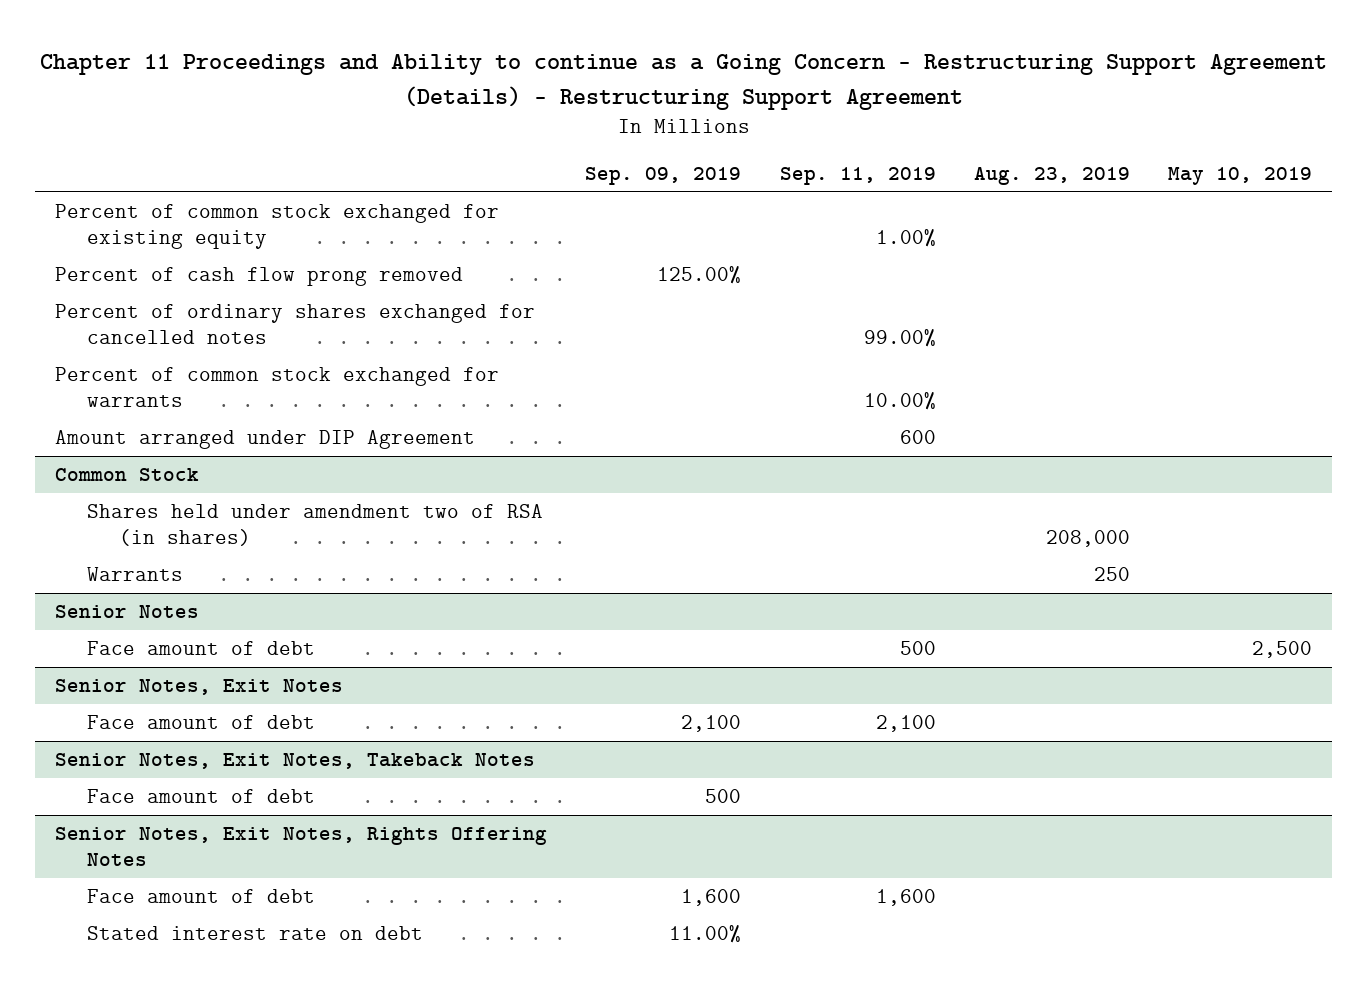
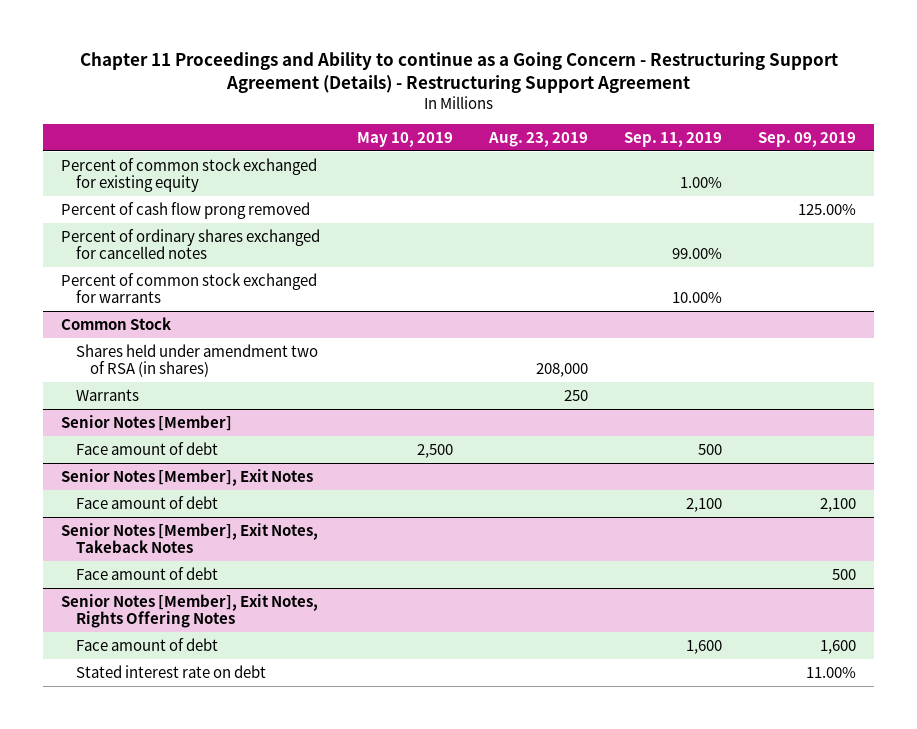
[54,430,475,450] Amount arranged under DIP Agreement -> none
[54,605,199,619] Senior Notes -> [61,414,233,431] Senior Notes [Member]
[54,679,343,696] Senior Notes, Exit Notes -> [61,468,314,486] Senior Notes [Member], Exit Notes
[54,753,535,770] Senior Notes, Exit Notes, Takeback Notes -> [61,522,319,554] Senior Notes [Member], Exit Notes, Takeback Notes
[54,827,547,867] Senior Notes, Exit Notes, Rights Offering Notes -> [61,593,319,629] Senior Notes [Member], Exit Notes, Rights Offering Notes

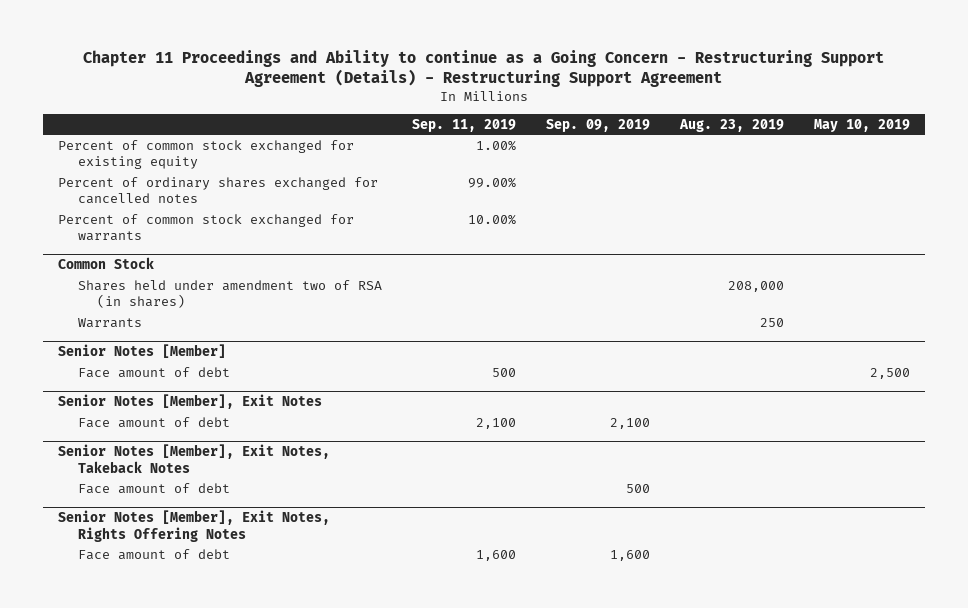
[61,201,311,219] Percent of cash flow prong removed -> none
[75,664,266,678] Stated interest rate on debt -> none

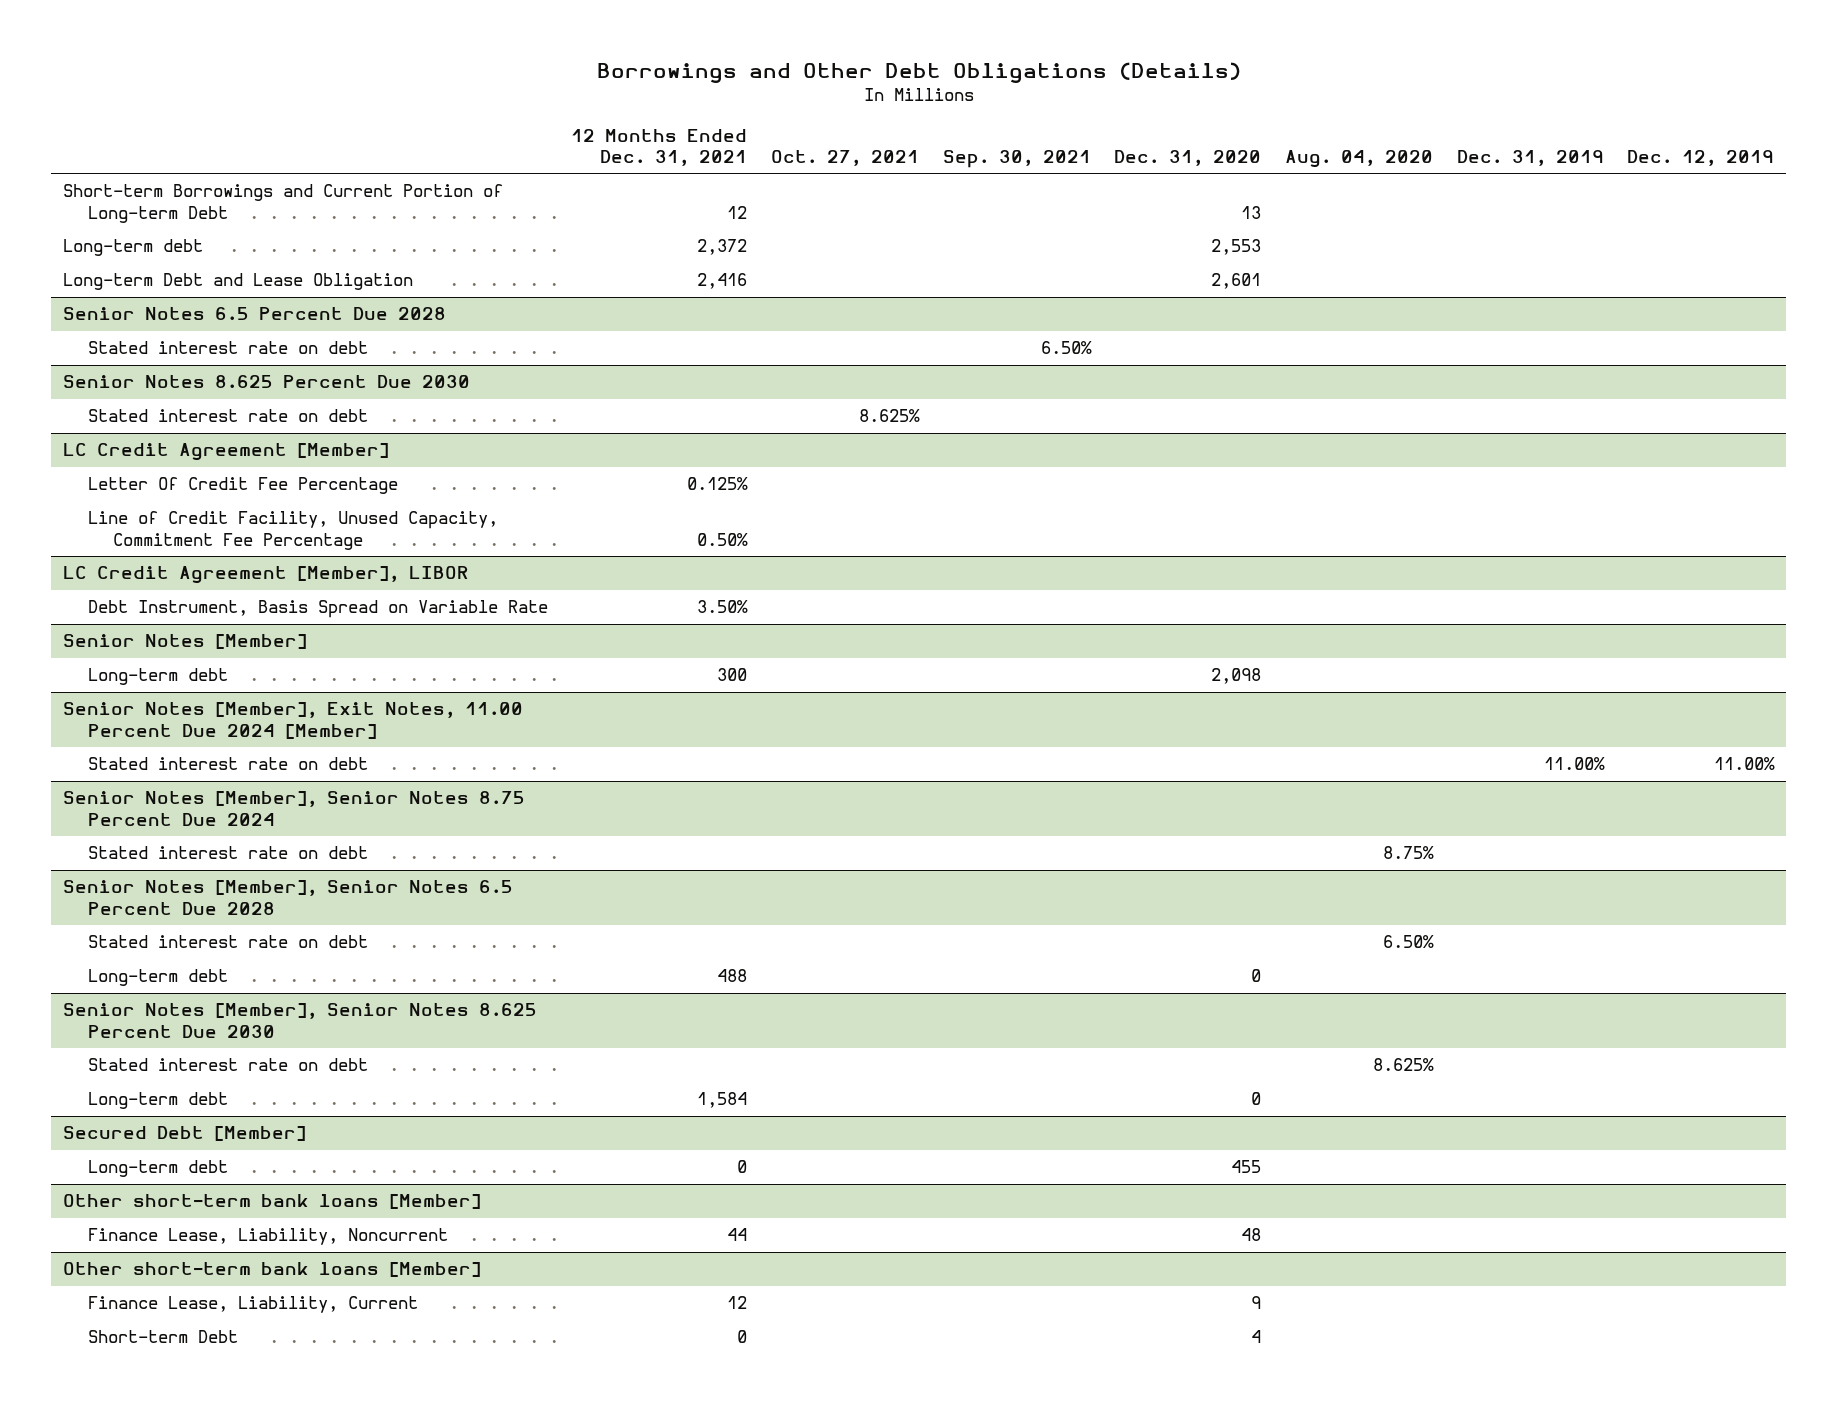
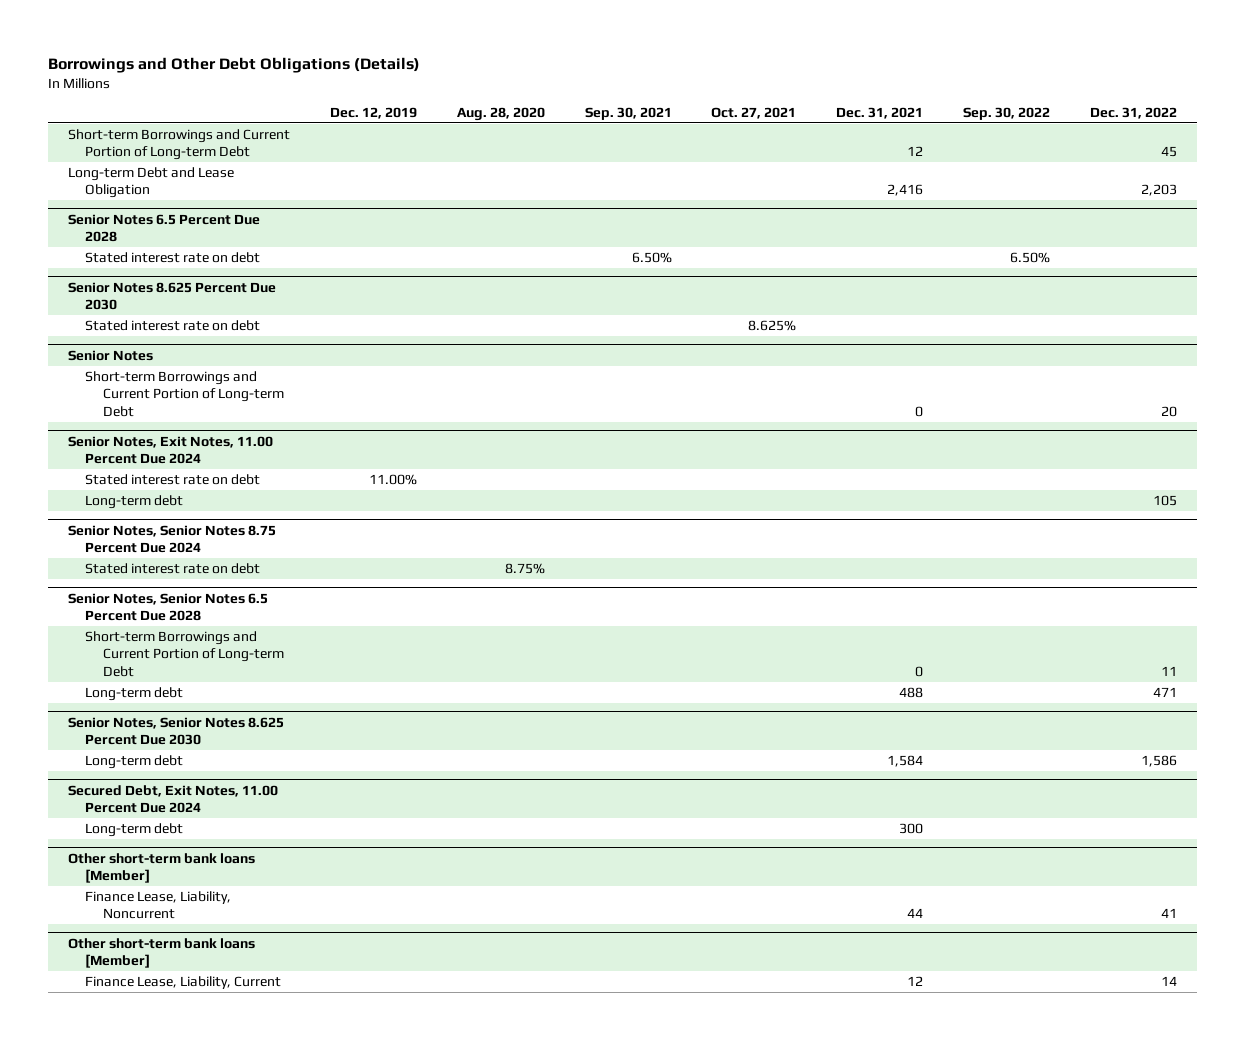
[571,128,748,167] 12 Months Ended Dec. 31, 2021 -> none
[1114,150,1262,167] Dec. 31, 2020 -> none
[1285,150,1434,169] Aug. 04, 2020 -> none
[1456,150,1604,167] Dec. 31, 2019 -> none
none -> [456,106,545,121] Aug. 28, 2020
none -> [836,106,924,119] Dec. 31, 2021
none -> [963,106,1051,120] Sep. 30, 2022
none -> [1090,106,1178,119] Dec. 31, 2022
[62,239,203,257] Long-term debt -> none
[62,443,389,462] LC Credit Agreement [Member] -> none
[87,477,398,495] Letter Of Credit Fee Percentage -> none
[87,511,498,551] Line of Credit Facility, Unused Capacity, Commitment Fee Percentage -> none
[62,566,469,585] LC Credit Agreement [Member], LIBOR -> none
[87,600,548,619] Debt Instrument, Basis Spread on Variable Rate -> none
[87,668,228,686] Long-term debt -> none
[62,634,307,650] Senior Notes [Member] -> [67,349,153,361] Senior Notes
none -> [85,370,284,417] Short-term Borrowings and Current Portion of Long-term Debt
[62,702,523,740] Senior Notes [Member], Exit Notes, 11.00 Percent Due 2024 [Member] -> [67,435,273,464] Senior Notes, Exit Notes, 11.00 Percent Due 2024
none -> [85,494,184,509] Long-term debt
[62,791,525,827] Senior Notes [Member], Senior Notes 8.75 Percent Due 2024 -> [67,524,276,553] Senior Notes, Senior Notes 8.75 Percent Due 2024
[87,935,368,949] Stated interest rate on debt -> none
[62,880,513,916] Senior Notes [Member], Senior Notes 6.5 Percent Due 2028 -> [67,592,268,621] Senior Notes, Senior Notes 6.5 Percent Due 2028
none -> [85,630,284,677] Short-term Borrowings and Current Portion of Long-term Debt
[87,1058,368,1072] Stated interest rate on debt -> none
[62,1003,537,1039] Senior Notes [Member], Senior Notes 8.625 Percent Due 2030 -> [67,716,284,745] Senior Notes, Senior Notes 8.625 Percent Due 2030
[62,1126,306,1142] Secured Debt [Member] -> [67,784,278,813] Secured Debt, Exit Notes, 11.00 Percent Due 2024
[87,1330,238,1344] Short-term Debt -> none

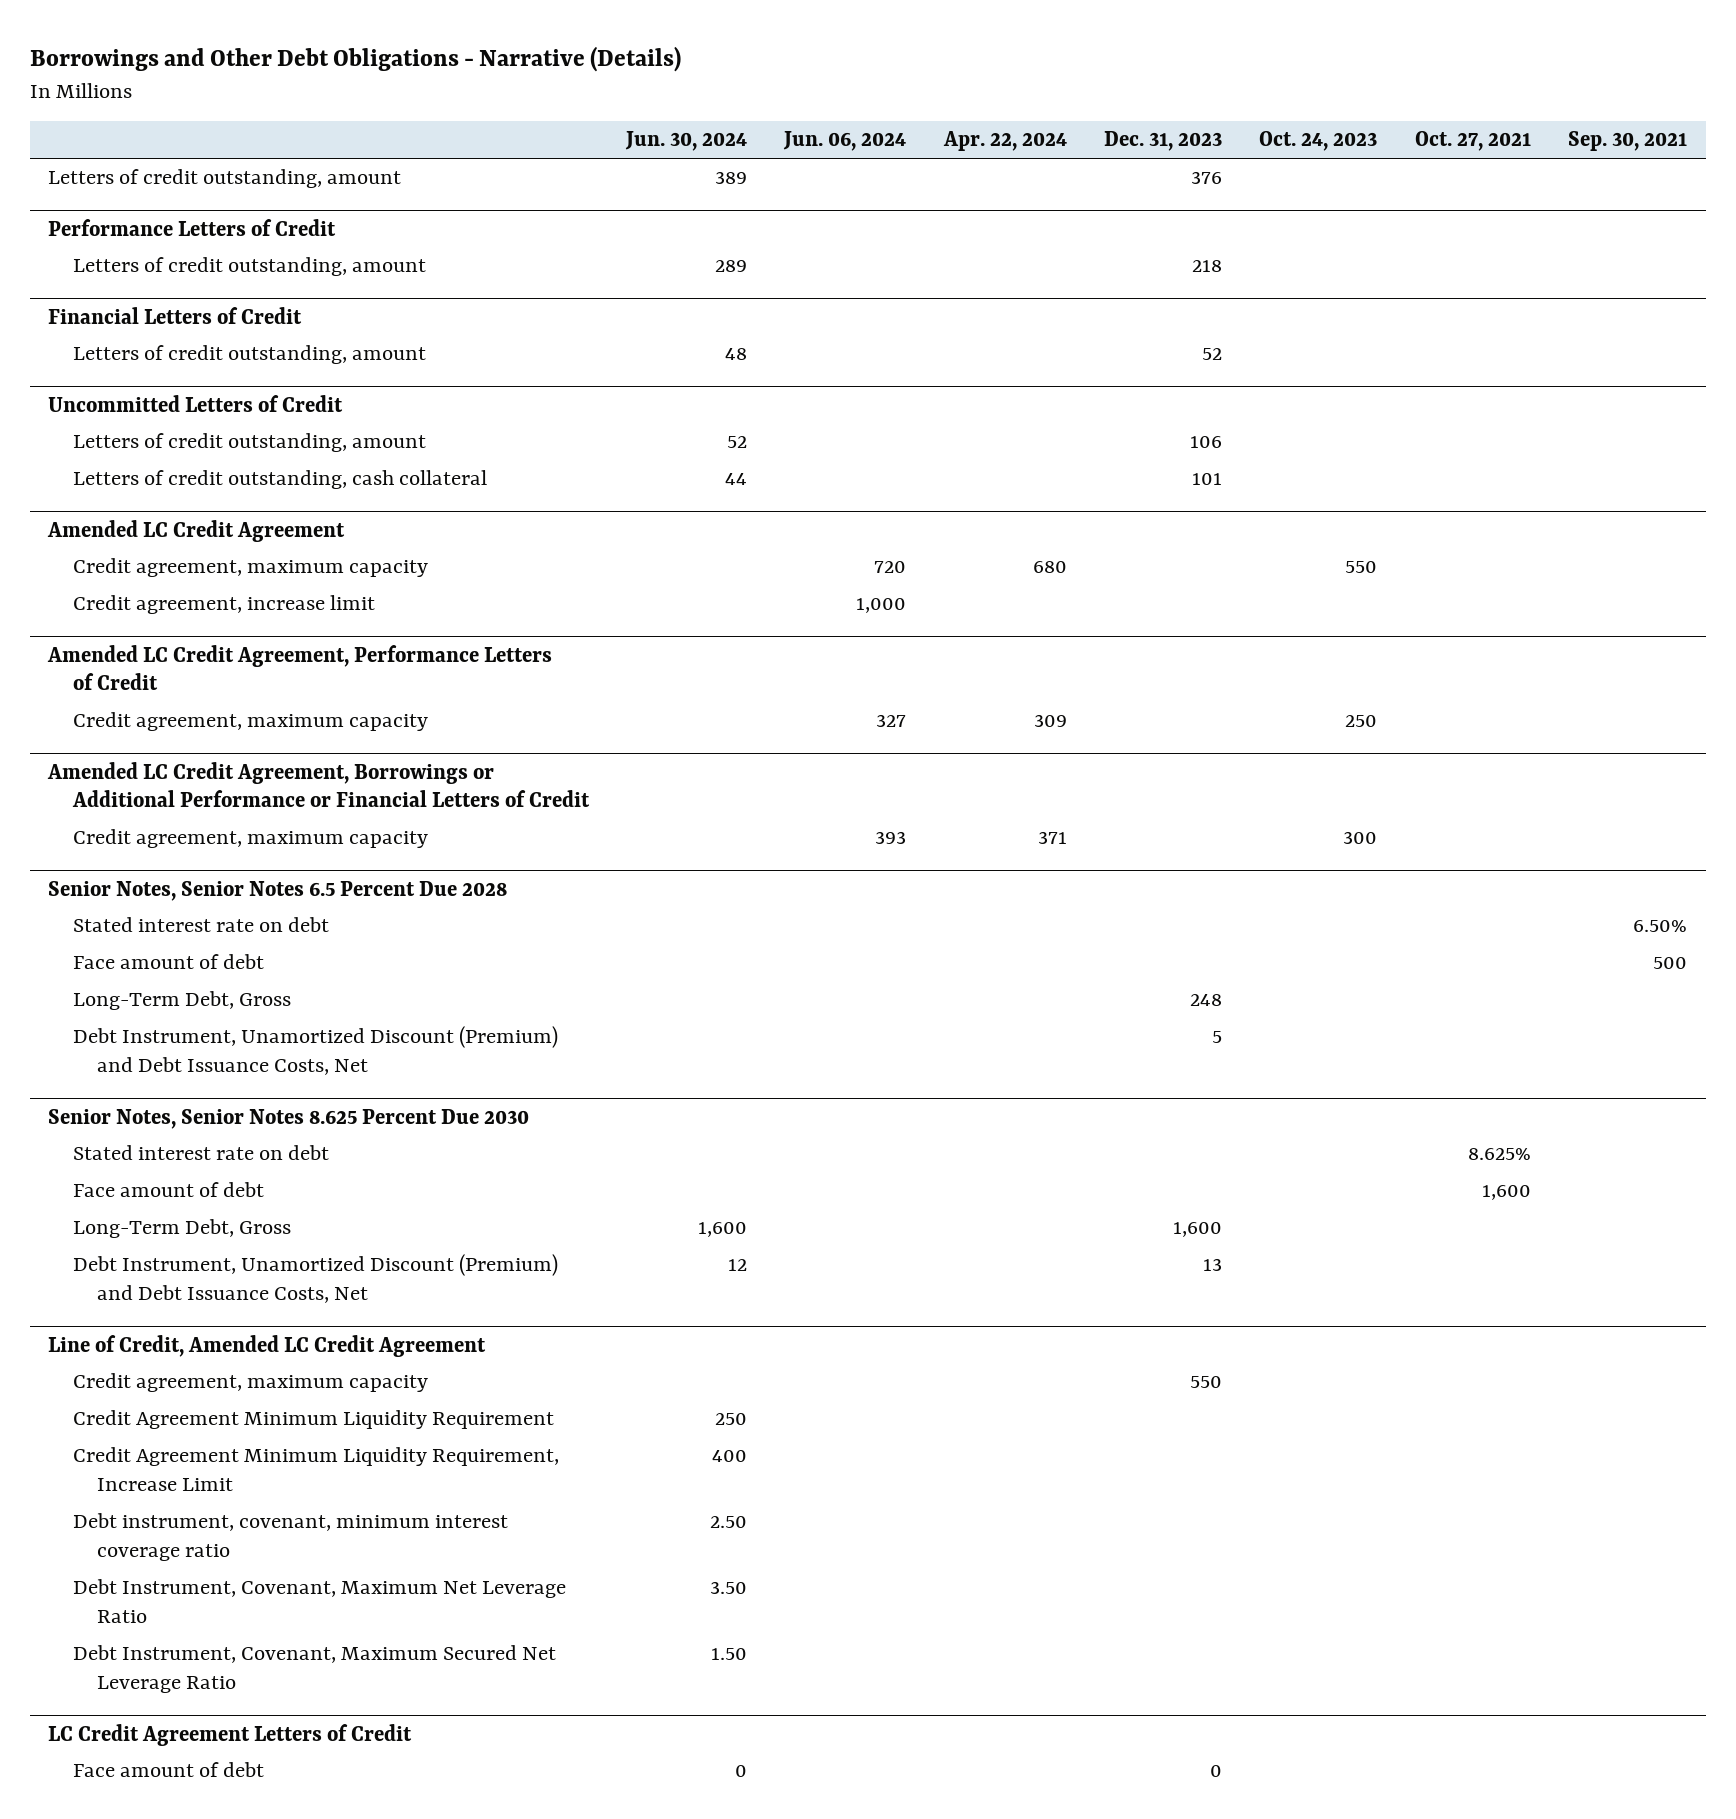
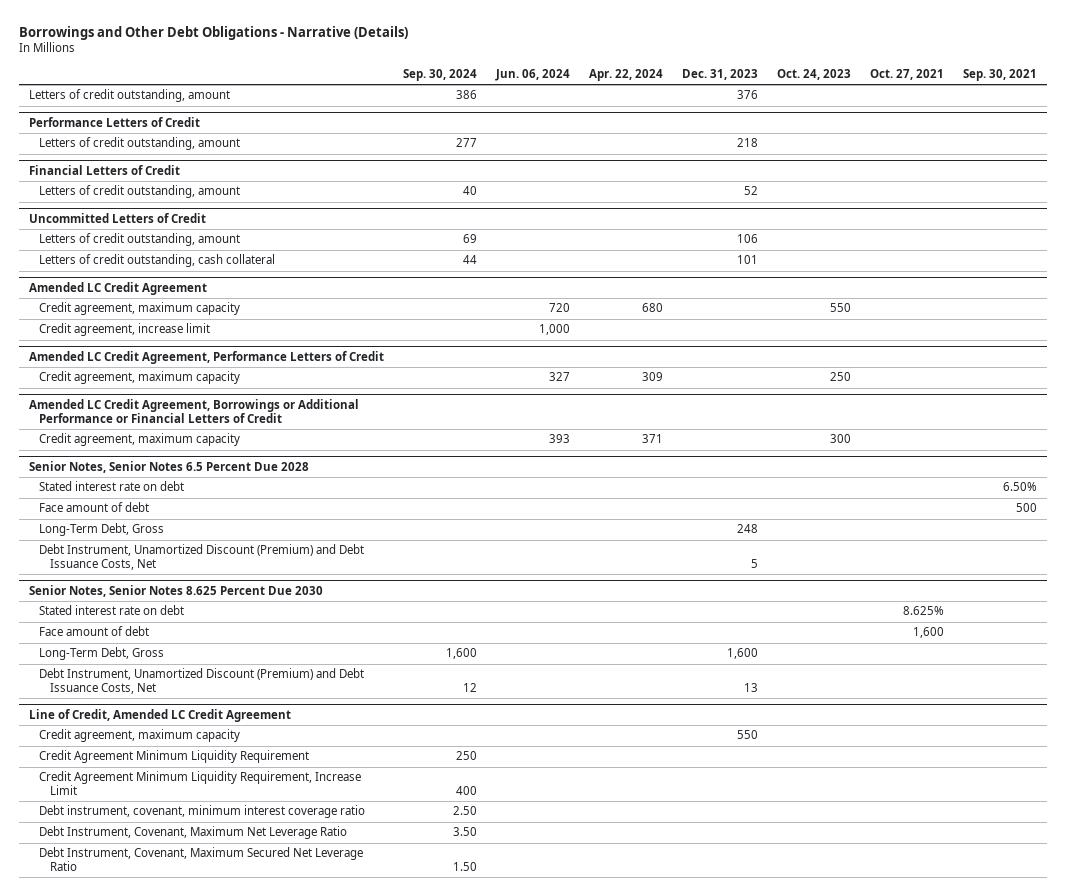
[624,131,747,152] Jun. 30, 2024 -> none
none -> [402,69,477,82] Sep. 30, 2024
[48,1723,413,1746] LC Credit Agreement Letters of Credit -> none
[72,1762,264,1778] Face amount of debt -> none

